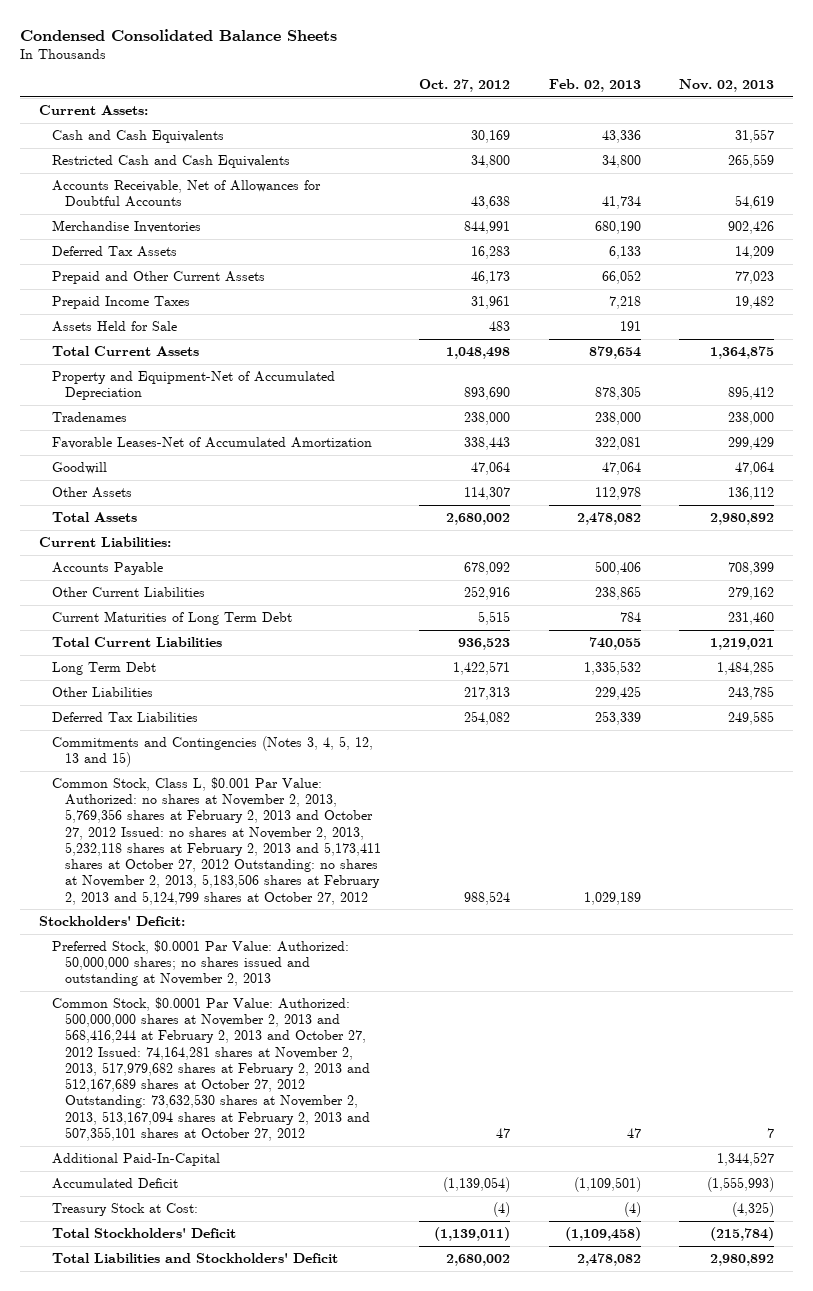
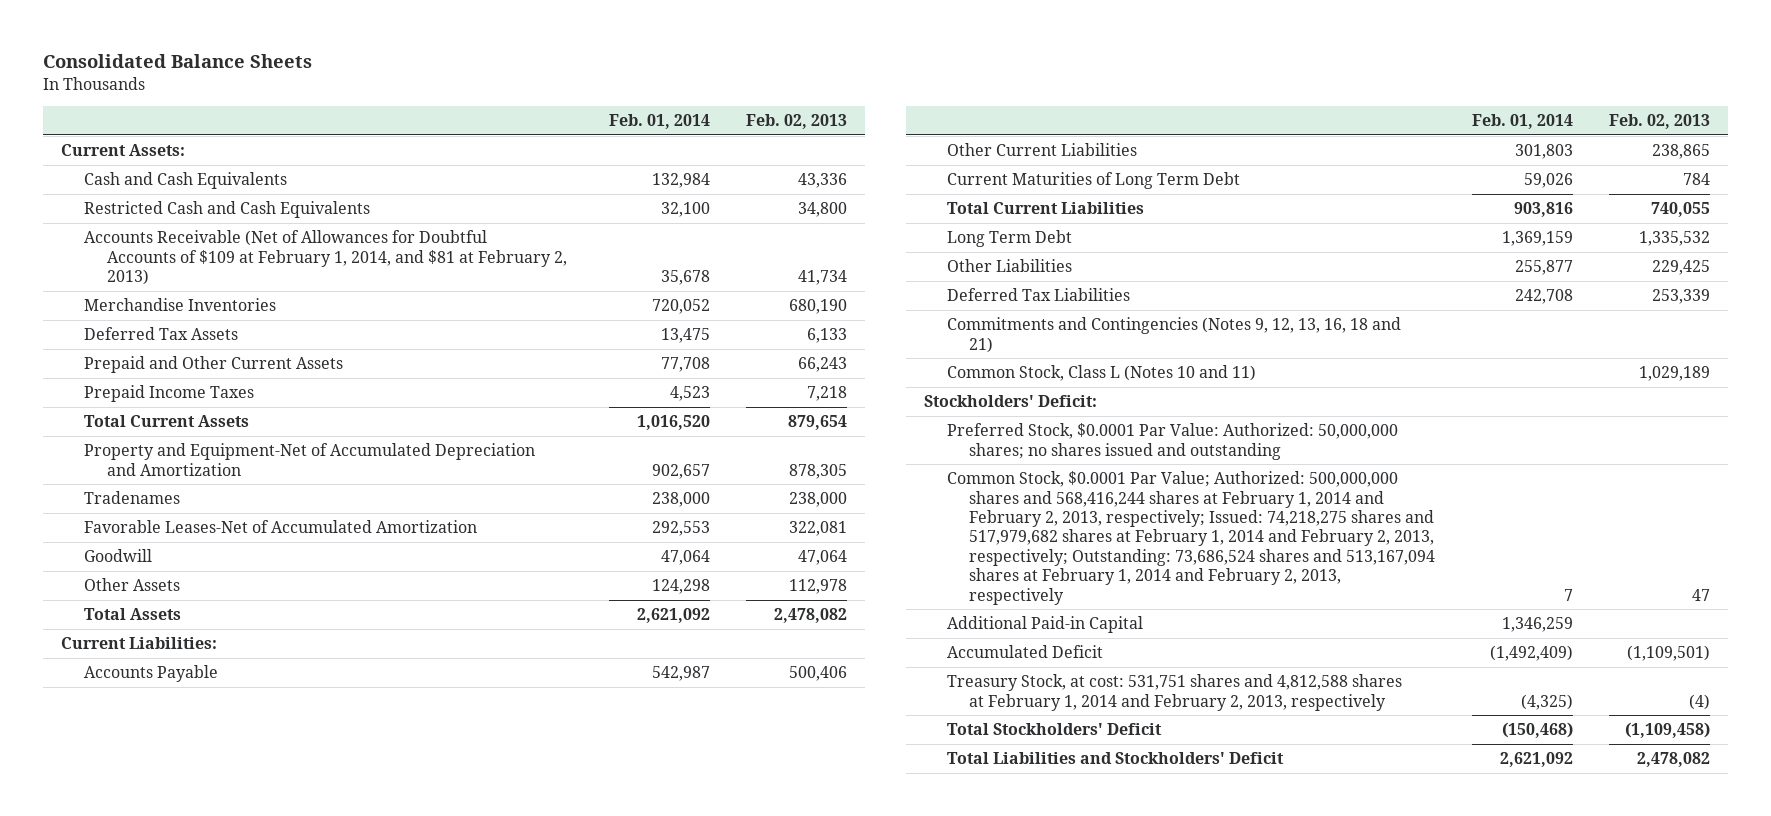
[19,28,337,41] Condensed Consolidated Balance Sheets -> [42,53,312,68] Consolidated Balance Sheets
[419,78,511,92] Oct. 27, 2012 -> none
[678,78,774,92] Nov. 02, 2013 -> none
none -> [608,114,710,130] Feb. 01, 2014
[51,179,321,208] Accounts Receivable, Net of Allowances for Doubtful Accounts -> [83,230,567,285] Accounts Receivable (Net of Allowances for Doubtful Accounts of $109 at February 1, 2014, and $81 at February 2, 2013)
[601,269,641,284] 66,052 -> [798,357,848,373] 66,243
[51,320,177,332] Assets Held for Sale -> none
[51,370,335,401] Property and Equipment-Net of Accumulated Depreciation -> [83,443,535,476] Property and Equipment-Net of Accumulated Depreciation and Amortization
[51,735,373,768] Commitments and Contingencies (Notes 3, 4, 5, 12, 13 and 15) -> [946,317,1401,353] Commitments and Contingencies (Notes 9, 12, 13, 16, 18 and 21)
[51,776,381,905] Common Stock, Class L, $0.001 Par Value: Authorized: no shares at November 2, 2013, 5,769,356 shares at February 2, 2013 and October 27, 2012 Issued: no shares at November 2, 2013, 5,232,118 shares at February 2, 2013 and 5,173,411 shares at October 27, 2012 Outstanding: no shares at November 2, 2013, 5,183,506 shares at February 2, 2013 and 5,124,799 shares at October 27, 2012 -> [946,365,1256,382] Common Stock, Class L (Notes 10 and 11)
[51,939,349,987] Preferred Stock, $0.0001 Par Value: Authorized: 50,000,000 shares; no shares issued and outstanding at November 2, 2013 -> [946,423,1398,460] Preferred Stock, $0.0001 Par Value: Authorized: 50,000,000 shares; no shares issued and outstanding
[51,996,370,1141] Common Stock, $0.0001 Par Value: Authorized: 500,000,000 shares at November 2, 2013 and 568,416,244 at February 2, 2013 and October 27, 2012 Issued: 74,164,281 shares at November 2, 2013, 517,979,682 shares at February 2, 2013 and 512,167,689 shares at October 27, 2012 Outstanding: 73,632,530 shares at November 2, 2013, 513,167,094 shares at February 2, 2013 and 507,355,101 shares at October 27, 2012 -> [946,471,1436,605] Common Stock, $0.0001 Par Value; Authorized: 500,000,000 shares and 568,416,244 shares at February 1, 2014 and February 2, 2013, respectively; Issued: 74,218,275 shares and 517,979,682 shares at February 1, 2014 and February 2, 2013, respectively; Outstanding: 73,686,524 shares and 513,167,094 shares at February 1, 2014 and February 2, 2013, respectively
[51,1152,220,1166] Additional Paid-In-Capital -> [946,616,1143,634] Additional Paid-in Capital
[51,1202,198,1216] Treasury Stock at Cost: -> [946,674,1402,711] Treasury Stock, at cost: 531,751 shares and 4,812,588 shares at February 1, 2014 and February 2, 2013, respectively

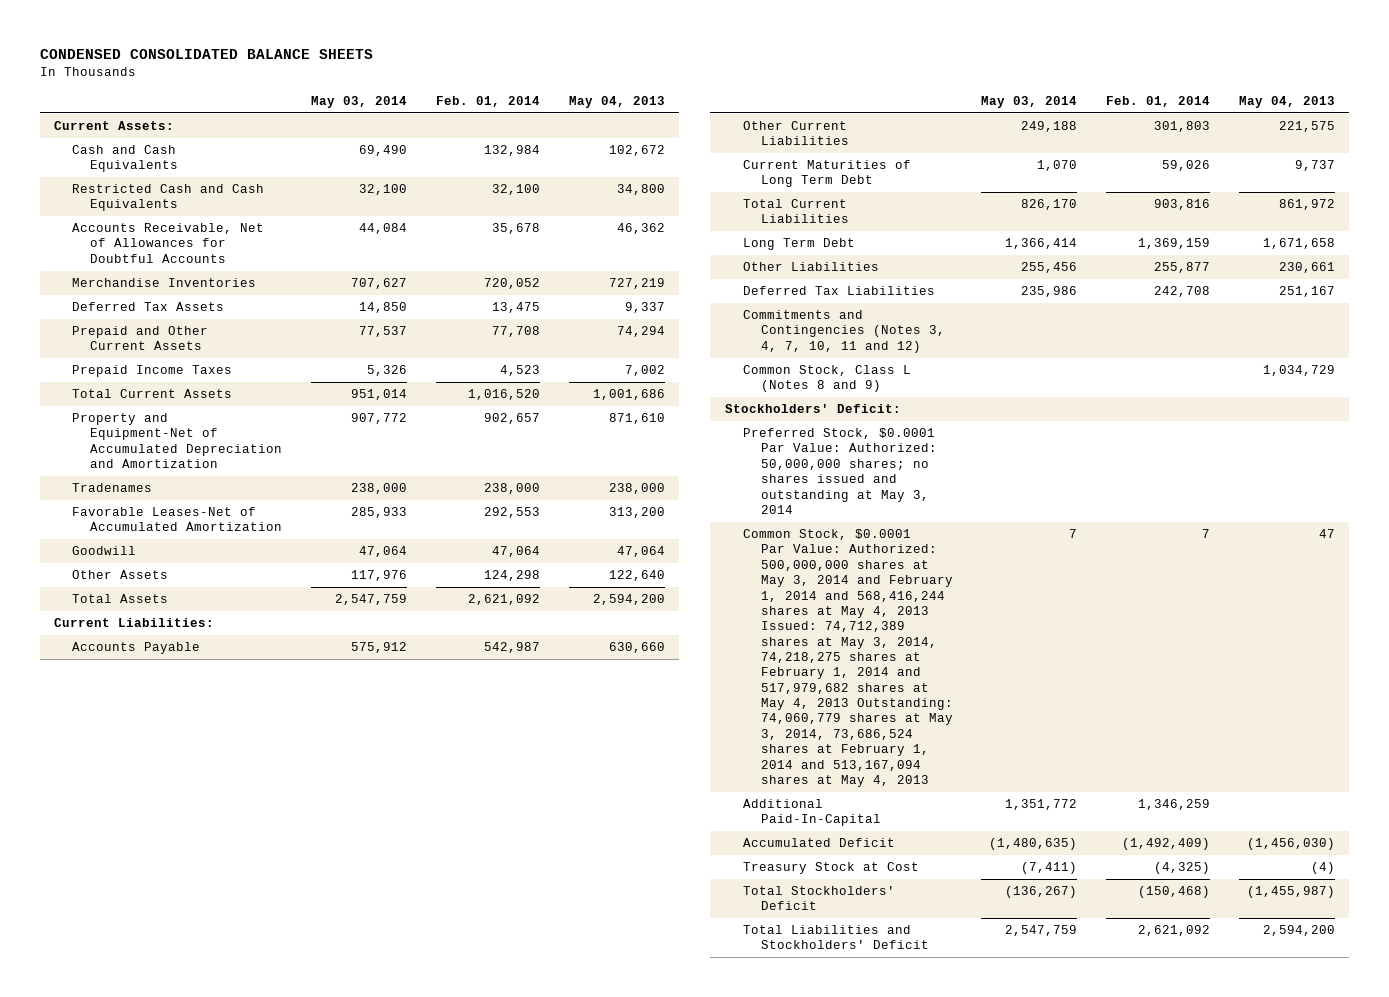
[42,53,312,68] Consolidated Balance Sheets -> [39,49,373,60] CONDENSED CONSOLIDATED BALANCE SHEETS
[746,114,848,130] Feb. 02, 2013 -> none
none -> [311,95,408,108] May 03, 2014
none -> [568,95,665,108] May 04, 2013
[83,230,567,285] Accounts Receivable (Net of Allowances for Doubtful Accounts of $109 at February 1, 2014, and $81 at February 2, 2013) -> [72,223,265,263] Accounts Receivable, Net of Allowances for Doubtful Accounts
[946,317,1401,353] Commitments and Contingencies (Notes 9, 12, 13, 16, 18 and 21) -> [742,310,945,353] Commitments and Contingencies (Notes 3, 4, 7, 10, 11 and 12)
[946,365,1256,382] Common Stock, Class L (Notes 10 and 11) -> [742,365,911,393] Common Stock, Class L (Notes 8 and 9)
[946,423,1398,460] Preferred Stock, $0.0001 Par Value: Authorized: 50,000,000 shares; no shares issued and outstanding -> [742,428,937,514] Preferred Stock, $0.0001 Par Value: Authorized: 50,000,000 shares; no shares issued and outstanding at May 3, 2014
[946,471,1436,605] Common Stock, $0.0001 Par Value; Authorized: 500,000,000 shares and 568,416,244 shares at February 1, 2014 and February 2, 2013, respectively; Issued: 74,218,275 shares and 517,979,682 shares at February 1, 2014 and February 2, 2013, respectively; Outstanding: 73,686,524 shares and 513,167,094 shares at February 1, 2014 and February 2, 2013, respectively -> [742,529,953,787] Common Stock, $0.0001 Par Value: Authorized: 500,000,000 shares at May 3, 2014 and February 1, 2014 and 568,416,244 shares at May 4, 2013 Issued: 74,712,389 shares at May 3, 2014, 74,218,275 shares at February 1, 2014 and 517,979,682 shares at May 4, 2013 Outstanding: 74,060,779 shares at May 3, 2014, 73,686,524 shares at February 1, 2014 and 513,167,094 shares at May 4, 2013
[946,616,1143,634] Additional Paid-in Capital -> [742,799,881,827] Additional Paid-In-Capital
[946,674,1402,711] Treasury Stock, at cost: 531,751 shares and 4,812,588 shares at February 1, 2014 and February 2, 2013, respectively -> [742,862,919,875] Treasury Stock at Cost

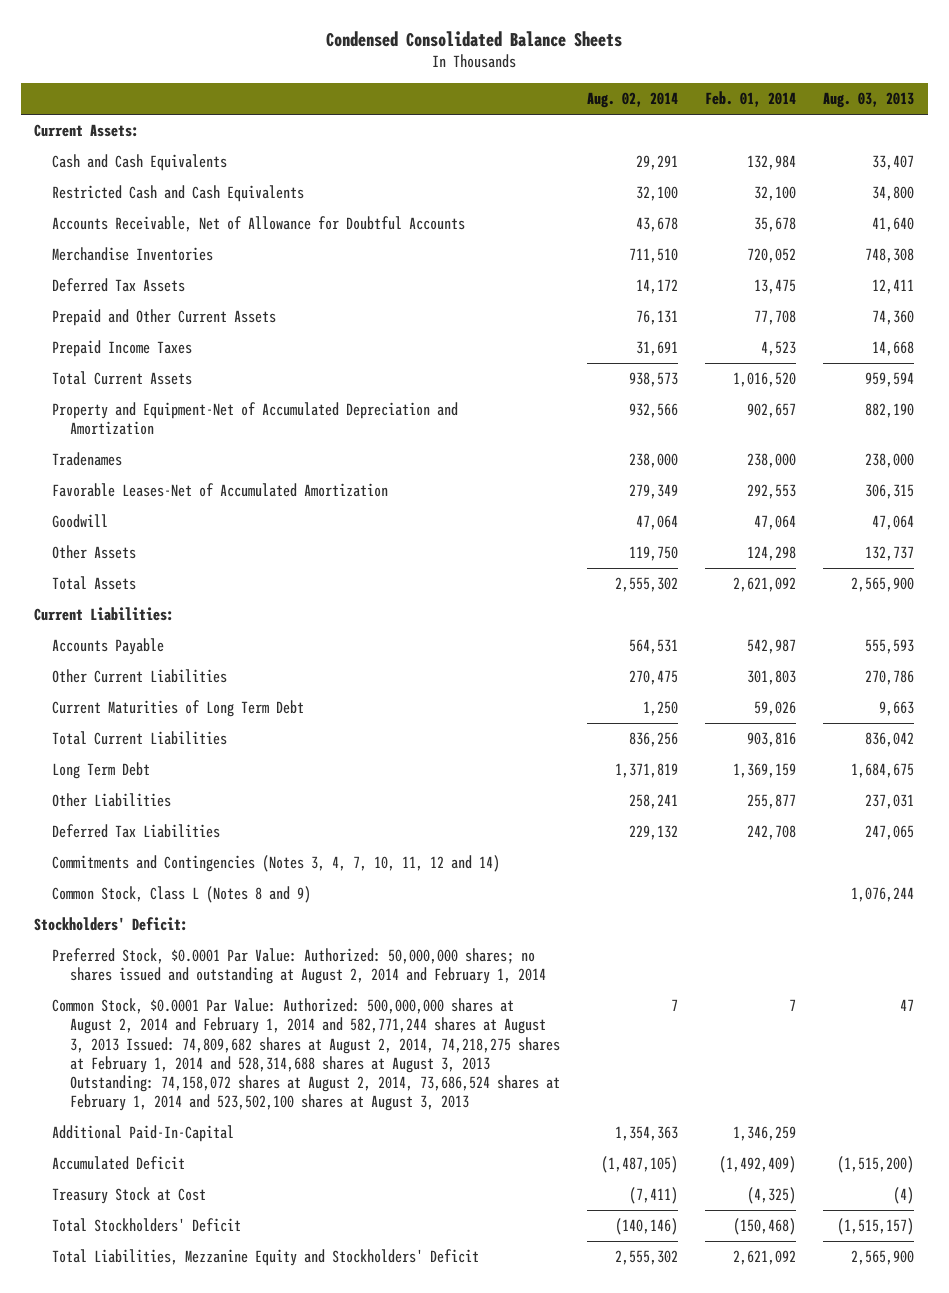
[39,49,373,60] CONDENSED CONSOLIDATED BALANCE SHEETS -> [326,30,623,47] Condensed Consolidated Balance Sheets
[311,95,408,108] May 03, 2014 -> none
[568,95,665,108] May 04, 2013 -> none
none -> [586,92,678,109] Aug. 02, 2014
none -> [823,92,915,109] Aug. 03, 2013
[72,223,265,263] Accounts Receivable, Net of Allowances for Doubtful Accounts -> [51,216,465,233] Accounts Receivable, Net of Allowance for Doubtful Accounts
[742,310,945,353] Commitments and Contingencies (Notes 3, 4, 7, 10, 11 and 12) -> [51,855,500,873] Commitments and Contingencies (Notes 3, 4, 7, 10, 11, 12 and 14)
[742,428,937,514] Preferred Stock, $0.0001 Par Value: Authorized: 50,000,000 shares; no shares issued and outstanding at May 3, 2014 -> [51,948,546,985] Preferred Stock, $0.0001 Par Value: Authorized: 50,000,000 shares; no shares issued and outstanding at August 2, 2014 and February 1, 2014
[742,529,953,787] Common Stock, $0.0001 Par Value: Authorized: 500,000,000 shares at May 3, 2014 and February 1, 2014 and 568,416,244 shares at May 4, 2013 Issued: 74,712,389 shares at May 3, 2014, 74,218,275 shares at February 1, 2014 and 517,979,682 shares at May 4, 2013 Outstanding: 74,060,779 shares at May 3, 2014, 73,686,524 shares at February 1, 2014 and 513,167,094 shares at May 4, 2013 -> [51,998,560,1112] Common Stock, $0.0001 Par Value: Authorized: 500,000,000 shares at August 2, 2014 and February 1, 2014 and 582,771,244 shares at August 3, 2013 Issued: 74,809,682 shares at August 2, 2014, 74,218,275 shares at February 1, 2014 and 528,314,688 shares at August 3, 2013 Outstanding: 74,158,072 shares at August 2, 2014, 73,686,524 shares at February 1, 2014 and 523,502,100 shares at August 3, 2013
[742,925,929,950] Total Liabilities and Stockholders' Deficit -> [51,1249,479,1267] Total Liabilities, Mezzanine Equity and Stockholders' Deficit

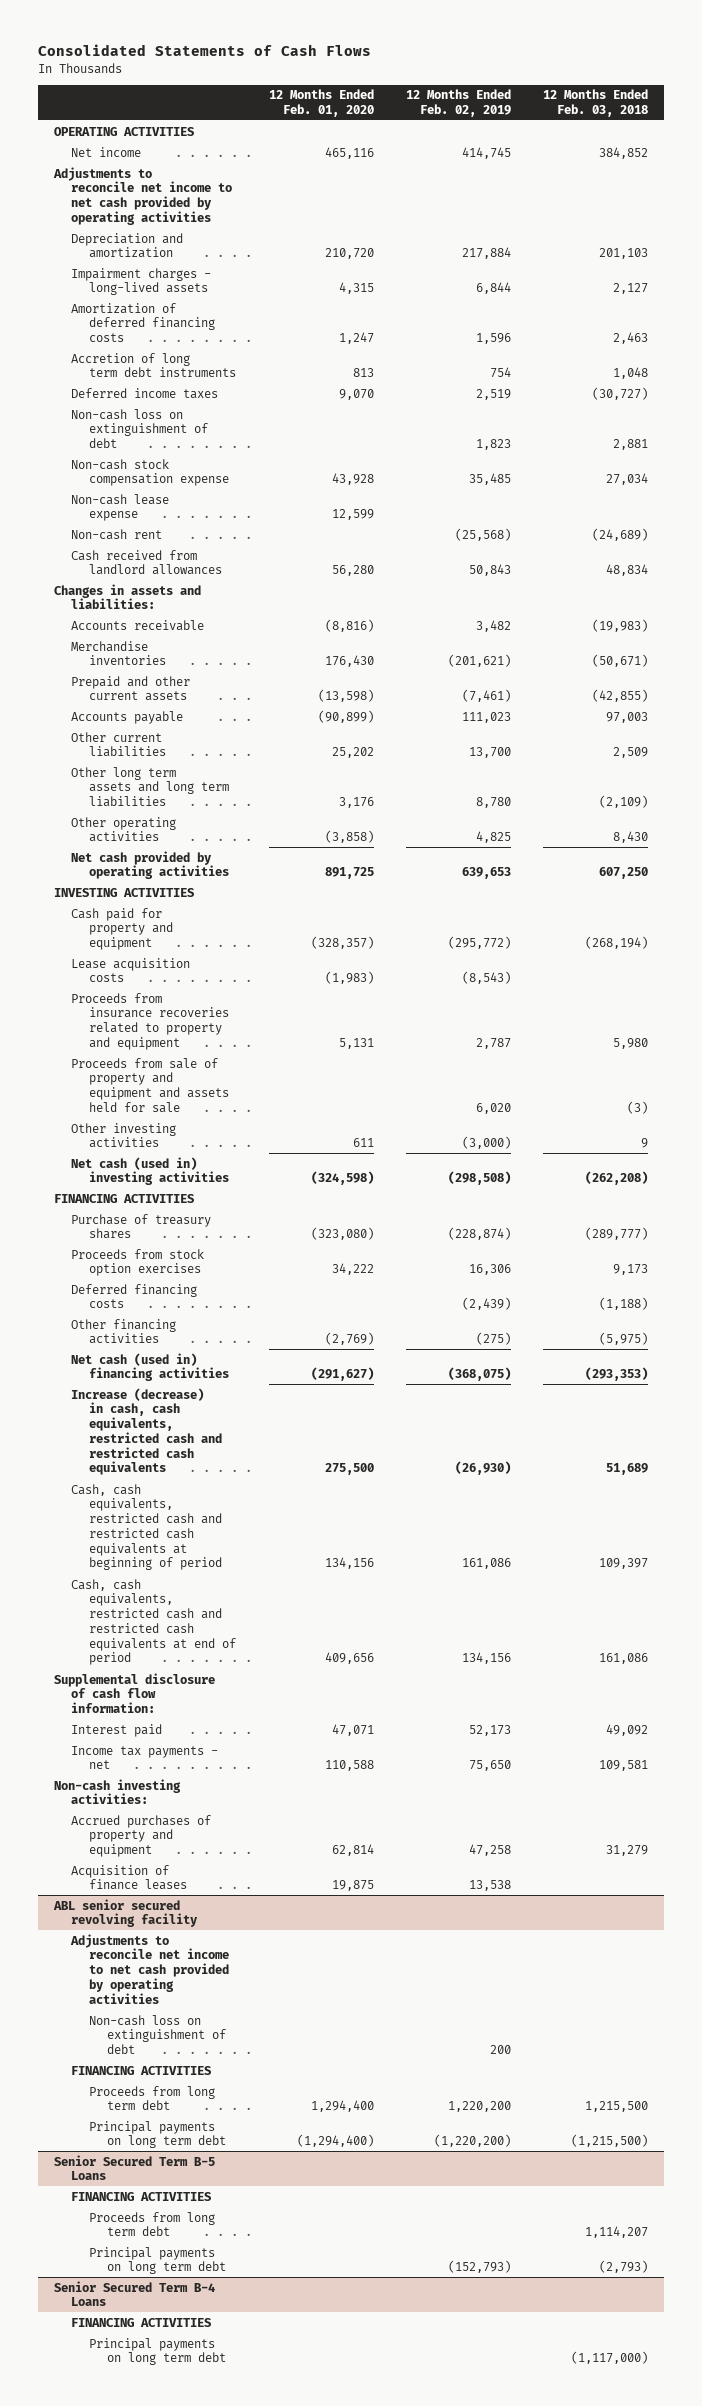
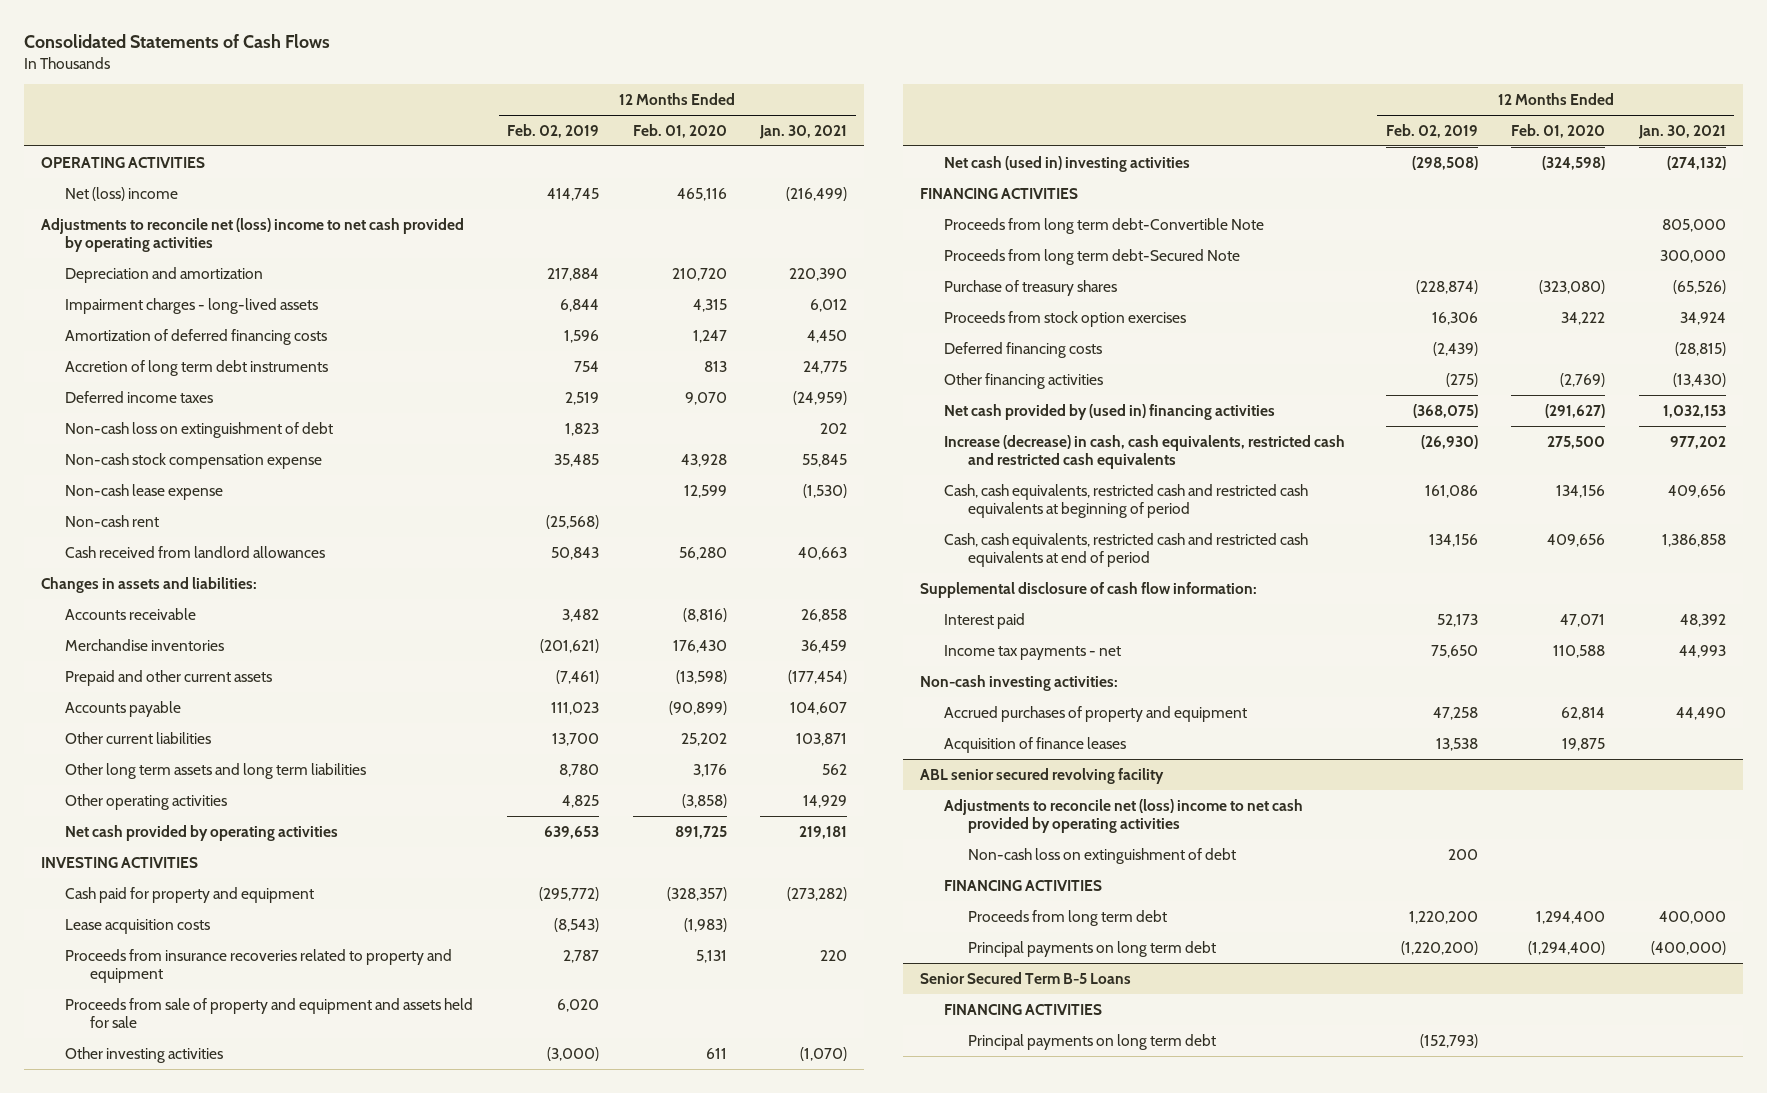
[543,89,649,117] 12 Months Ended Feb. 03, 2018 -> none
none -> [759,124,848,139] Jan. 30, 2021
[71,146,142,157] Net income -> [65,186,179,201] Net (loss) income
[52,166,233,225] Adjustments to reconcile net income to net cash provided by operating activities -> [40,217,464,253] Adjustments to reconcile net (loss) income to net cash provided by operating activities
none -> [943,217,1264,234] Proceeds from long term debt-Convertible Note
none -> [943,248,1240,265] Proceeds from long term debt-Secured Note
[71,1352,230,1382] Net cash (used in) financing activities -> [943,403,1275,420] Net cash provided by (used in) financing activities
[70,1933,230,2004] Adjustments to reconcile net income to net cash provided by operating activities -> [943,798,1303,834] Adjustments to reconcile net (loss) income to net cash provided by operating activities
[89,2211,216,2237] Proceeds from long term debt -> none
[53,2280,215,2307] Senior Secured Term B-4 Loans -> none
[71,2317,212,2327] FINANCING ACTIVITIES -> none
[89,2337,227,2366] Principal payments on long term debt -> none

